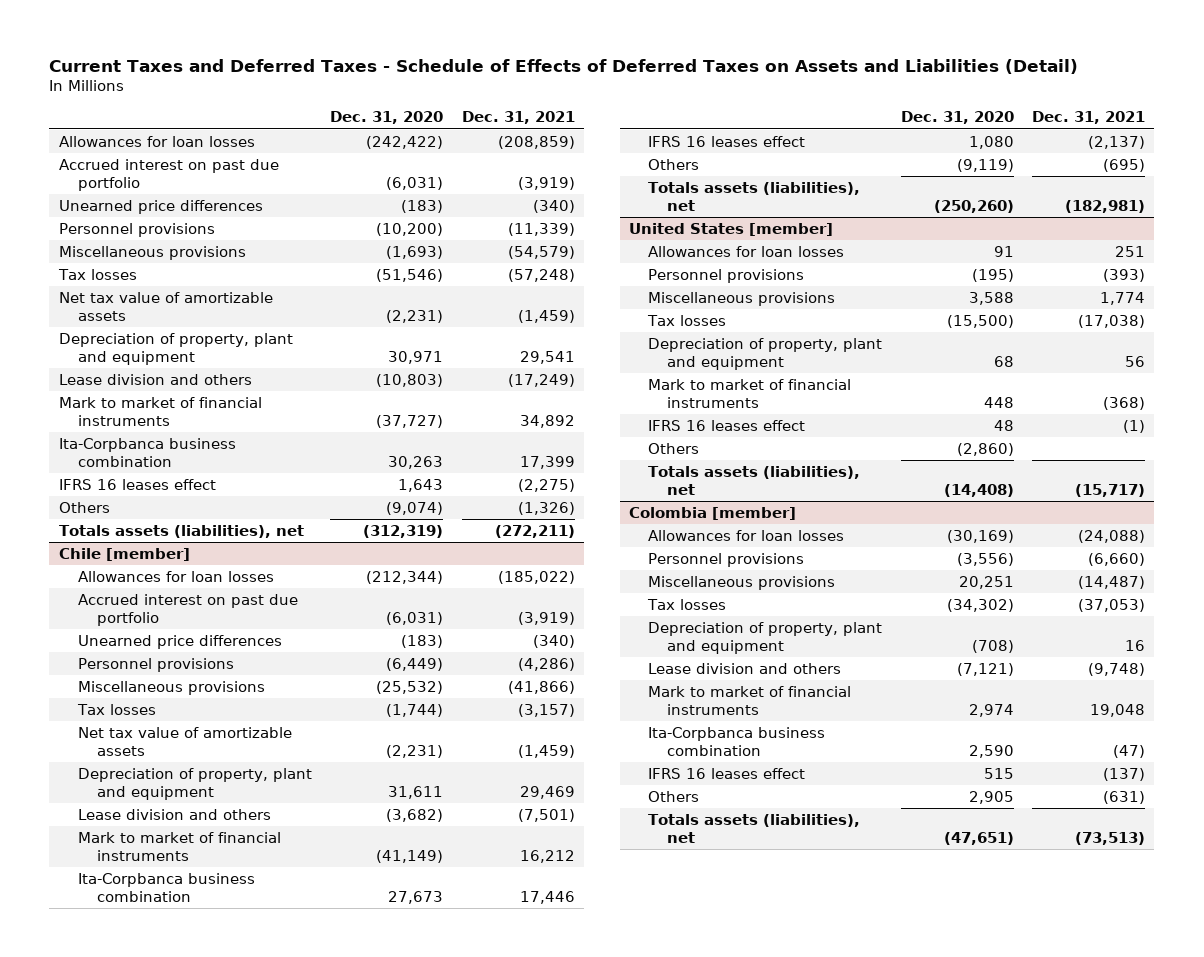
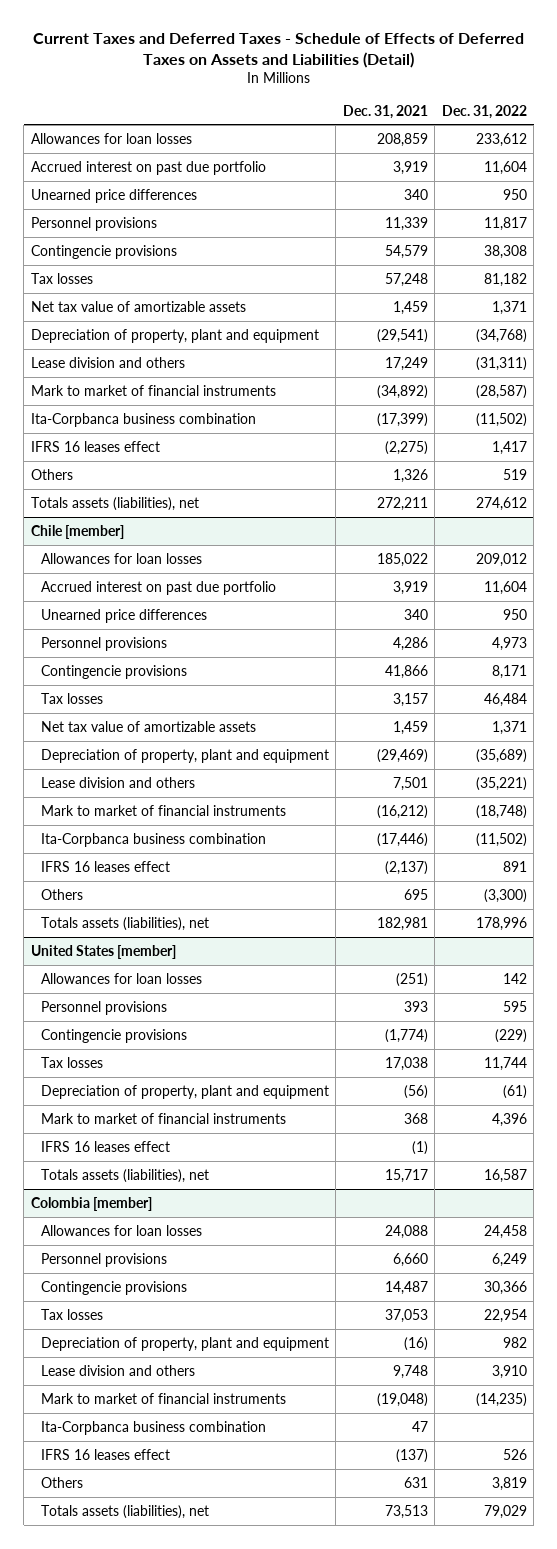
[330,111,444,125] Dec. 31, 2020 -> none
none -> [441,104,527,119] Dec. 31, 2022
[497,135,575,149] (208,859) -> [376,132,428,147] 208,859
[517,176,575,190] (3,919) -> [392,160,428,175] 3,919
[532,199,575,213] (340) -> [403,188,428,200] 340
[507,222,575,236] (11,339) -> [384,216,428,231] 11,339
[58,245,246,260] Miscellaneous provisions -> [30,244,177,259] Contingencie provisions
[507,245,575,259] (54,579) -> [384,244,428,259] 54,579
[507,268,575,282] (57,248) -> [384,272,428,287] 57,248
[517,309,575,323] (1,459) -> [392,300,428,315] 1,459
[519,350,575,364] 29,541 -> [376,328,428,343] (29,541)
[507,373,575,387] (17,249) -> [384,356,428,371] 17,249
[519,414,575,428] 34,892 -> [376,384,428,399] (34,892)
[519,455,575,469] 17,399 -> [376,412,428,427] (17,399)
[517,501,575,515] (1,326) -> [392,468,428,483] 1,326
[494,524,575,538] (272,211) -> [376,496,428,511] 272,211
[497,570,575,584] (185,022) -> [376,552,428,567] 185,022
[517,611,575,625] (3,919) -> [392,580,428,595] 3,919
[532,634,575,648] (340) -> [403,608,428,620] 340
[517,657,575,671] (4,286) -> [392,636,428,651] 4,286
[77,680,265,695] Miscellaneous provisions -> [40,664,187,679] Contingencie provisions
[507,680,575,694] (41,866) -> [384,664,428,679] 41,866
[517,703,575,717] (3,157) -> [392,692,428,707] 3,157
[517,744,575,758] (1,459) -> [392,720,428,735] 1,459
[519,785,575,799] 29,469 -> [376,748,428,763] (29,469)
[517,808,575,822] (7,501) -> [392,776,428,791] 7,501
[519,849,575,863] 16,212 -> [376,804,428,819] (16,212)
[519,890,575,904] 17,446 -> [376,832,428,847] (17,446)
[1103,158,1146,172] (695) -> [403,888,428,900] 695
[1065,199,1146,213] (182,981) -> [376,916,428,931] 182,981
[1115,245,1146,257] 251 -> [395,972,428,987] (251)
[1103,268,1146,282] (393) -> [403,1000,428,1012] 393
[648,291,836,306] Miscellaneous provisions -> [40,1028,187,1043] Contingencie provisions
[1100,291,1146,305] 1,774 -> [384,1028,428,1043] (1,774)
[1078,314,1146,328] (17,038) -> [384,1056,428,1071] 17,038
[1125,355,1146,367] 56 -> [403,1084,428,1099] (56)
[1103,396,1146,410] (368) -> [403,1112,428,1124] 368
[648,442,700,454] Others -> none
[1075,483,1146,497] (15,717) -> [384,1168,428,1183] 15,717
[1078,529,1146,543] (24,088) -> [384,1224,428,1239] 24,088
[1088,552,1146,566] (6,660) -> [392,1252,428,1267] 6,660
[648,575,836,590] Miscellaneous provisions -> [40,1280,187,1295] Contingencie provisions
[1078,575,1146,589] (14,487) -> [384,1280,428,1295] 14,487
[1078,598,1146,612] (37,053) -> [384,1308,428,1323] 37,053
[1125,639,1146,651] 16 -> [403,1336,428,1351] (16)
[1088,662,1146,676] (9,748) -> [392,1364,428,1379] 9,748
[1090,703,1146,717] 19,048 -> [376,1392,428,1407] (19,048)
[1113,744,1146,758] (47) -> [411,1420,428,1432] 47
[1103,790,1146,804] (631) -> [403,1476,428,1488] 631
[1075,831,1146,845] (73,513) -> [384,1504,428,1519] 73,513

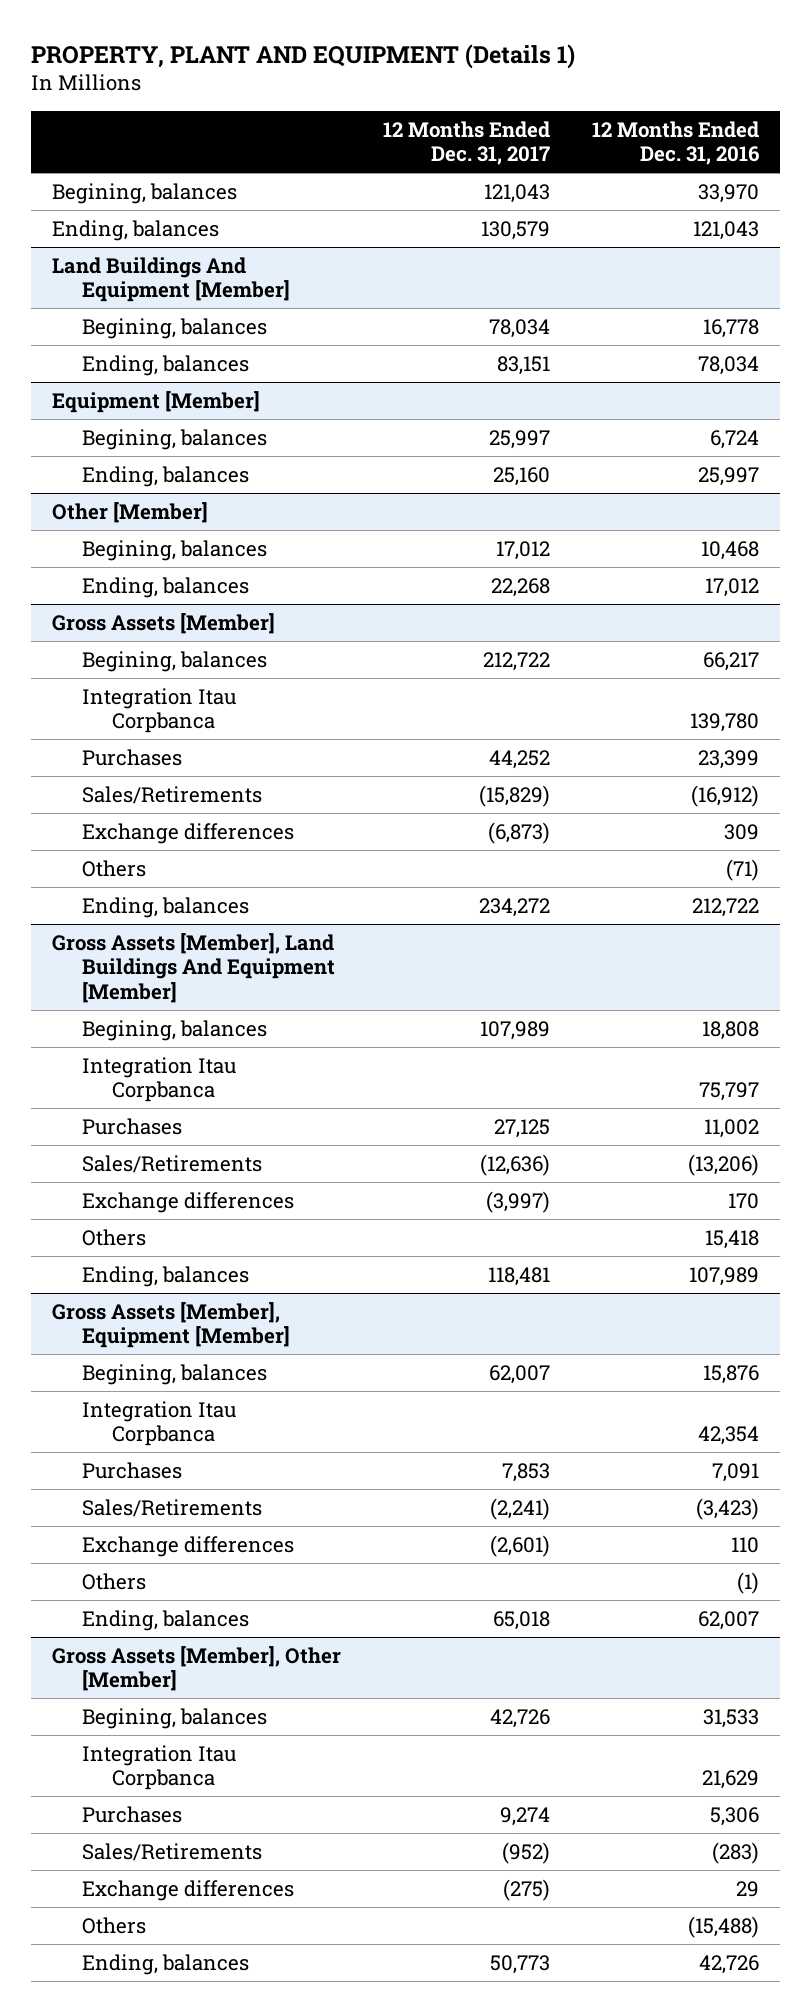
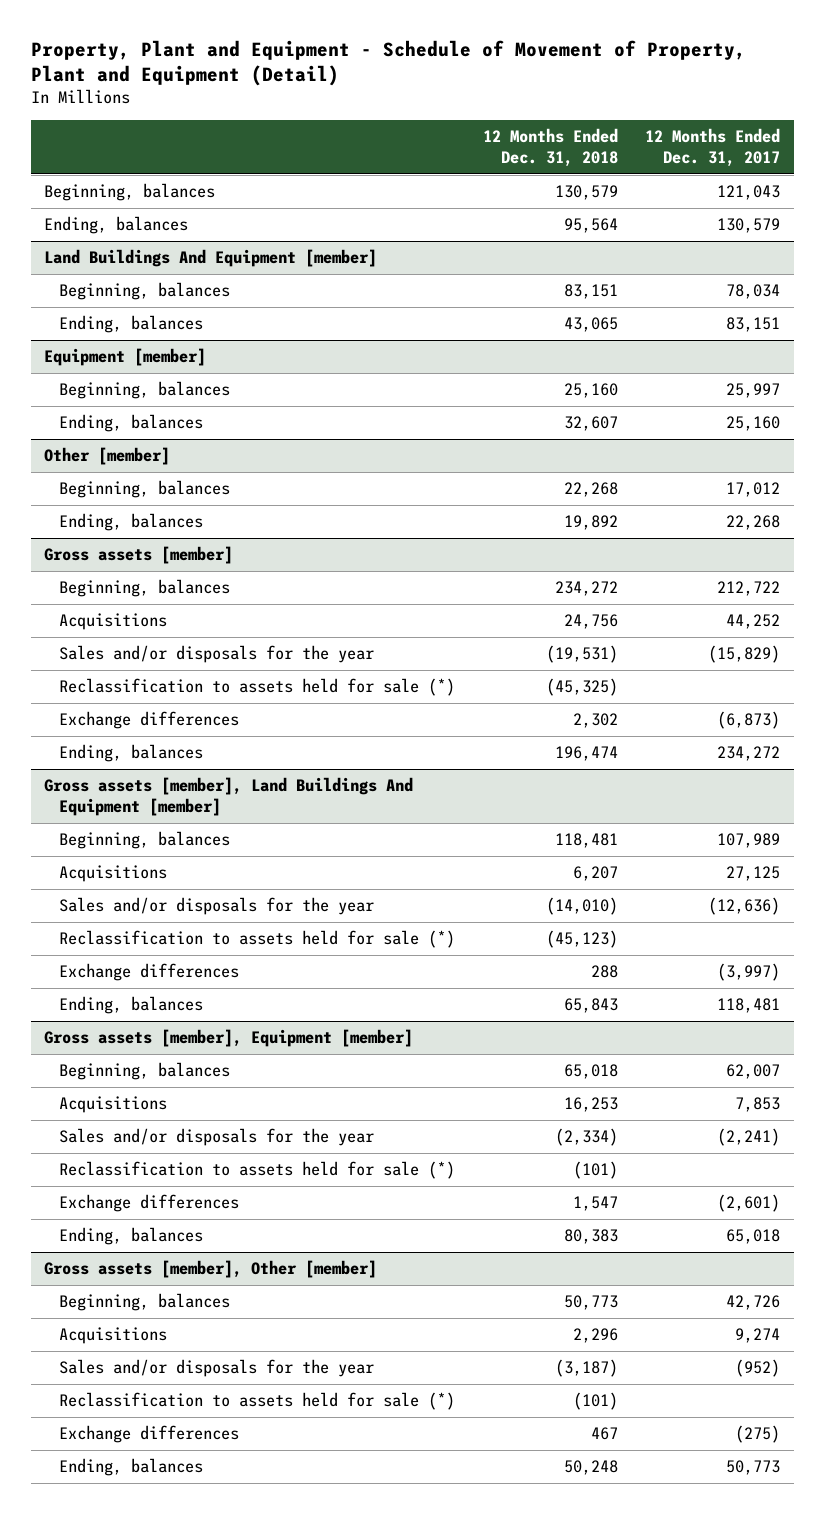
[30,43,575,69] PROPERTY, PLANT AND EQUIPMENT (Details 1) -> [30,39,746,87] Property, Plant and Equipment - Schedule of Movement of Property, Plant and Equipment (Detail)
[591,120,760,166] 12 Months Ended Dec. 31, 2016 -> none
none -> [482,127,618,167] 12 Months Ended Dec. 31, 2018
[51,182,237,204] Begining, balances -> [44,183,216,202] Beginning, balances
[51,256,290,303] Land Buildings And Equipment [Member] -> [44,249,378,268] Land Buildings And Equipment [member]
[81,317,267,339] Begining, balances -> [59,282,231,301] Beginning, balances
[51,390,260,413] Equipment [Member] -> [44,348,207,367] Equipment [member]
[81,428,267,450] Begining, balances -> [59,381,231,400] Beginning, balances
[51,501,208,523] Other [Member] -> [44,447,171,466] Other [member]
[81,539,267,561] Begining, balances -> [59,480,231,499] Beginning, balances
[81,687,236,734] Integration Itau Corpbanca -> none
[51,612,275,634] Gross Assets [Member] -> [44,546,234,565] Gross assets [member]
[81,650,267,672] Begining, balances -> [59,579,231,598] Beginning, balances
[81,748,182,766] Purchases -> [59,613,168,631] Acquisitions
[81,785,262,804] Sales/Retirements -> [59,645,375,664] Sales and/or disposals for the year
none -> [59,678,456,697] Reclassification to assets held for sale (*)
[81,859,146,877] Others -> none
[81,1056,236,1103] Integration Itau Corpbanca -> none
[51,932,335,1003] Gross Assets [Member], Land Buildings And Equipment [Member] -> [44,777,414,817] Gross assets [member], Land Buildings And Equipment [member]
[81,1019,267,1041] Begining, balances -> [59,831,231,850] Beginning, balances
[81,1117,182,1135] Purchases -> [59,865,168,883] Acquisitions
[81,1154,262,1173] Sales/Retirements -> [59,897,375,916] Sales and/or disposals for the year
none -> [59,930,456,949] Reclassification to assets held for sale (*)
[81,1228,146,1246] Others -> none
[81,1400,236,1447] Integration Itau Corpbanca -> none
[51,1301,290,1349] Gross Assets [Member], Equipment [Member] -> [44,1029,414,1048] Gross assets [member], Equipment [member]
[81,1363,267,1385] Begining, balances -> [59,1062,231,1081] Beginning, balances
[81,1461,182,1479] Purchases -> [59,1096,168,1114] Acquisitions
[81,1498,262,1517] Sales/Retirements -> [59,1128,375,1147] Sales and/or disposals for the year
none -> [59,1161,456,1180] Reclassification to assets held for sale (*)
[81,1572,146,1590] Others -> none
[81,1744,236,1791] Integration Itau Corpbanca -> none
[51,1645,341,1692] Gross Assets [Member], Other [Member] -> [44,1260,378,1279] Gross assets [member], Other [member]
[81,1707,267,1729] Begining, balances -> [59,1293,231,1312] Beginning, balances
[81,1805,182,1823] Purchases -> [59,1327,168,1345] Acquisitions
[81,1842,262,1861] Sales/Retirements -> [59,1359,375,1378] Sales and/or disposals for the year
none -> [59,1392,456,1411] Reclassification to assets held for sale (*)
[81,1916,146,1934] Others -> none

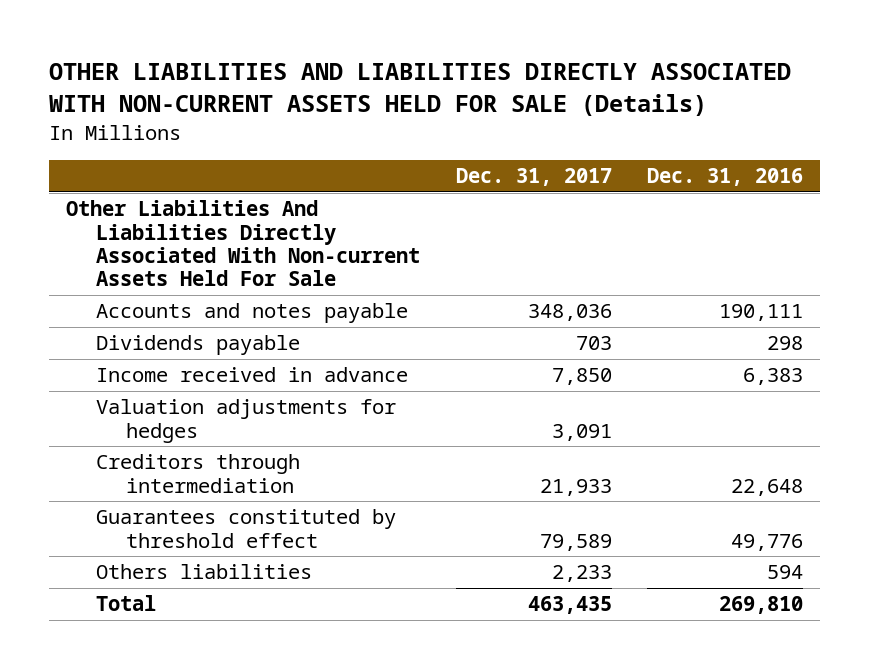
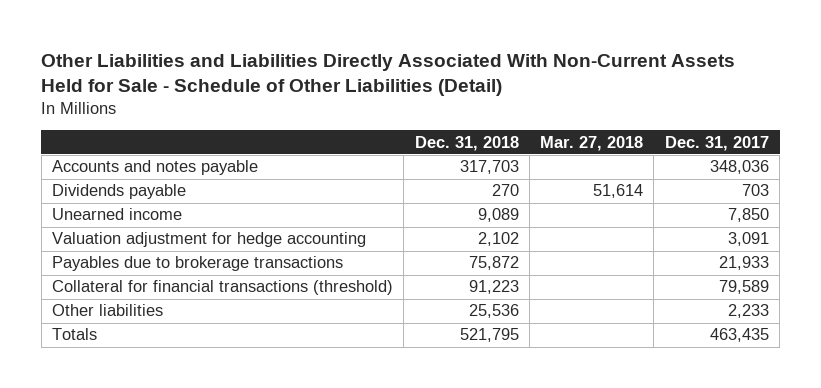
[48,63,791,117] OTHER LIABILITIES AND LIABILITIES DIRECTLY ASSOCIATED WITH NON-CURRENT ASSETS HELD FOR SALE (Details) -> [41,53,736,96] Other Liabilities and Liabilities Directly Associated With Non-Current Assets Held for Sale - Schedule of Other Liabilities (Detail)
[646,168,803,187] Dec. 31, 2016 -> none
none -> [414,135,519,151] Dec. 31, 2018
none -> [540,135,644,151] Mar. 27, 2018
[66,200,421,287] Other Liabilities And Liabilities Directly Associated With Non-current Assets Held For Sale -> none
[96,367,409,383] Income received in advance -> [51,208,182,221] Unearned income
[96,399,397,443] Valuation adjustments for hedges -> [51,232,366,248] Valuation adjustment for hedge accounting
[96,454,301,493] Creditors through intermediation -> [51,256,343,272] Payables due to brokerage transactions
[96,509,397,548] Guarantees constituted by threshold effect -> [51,280,393,296] Collateral for financial transactions (threshold)
[96,564,313,580] Others liabilities -> [51,304,163,317] Other liabilities
[96,595,157,612] Total -> [51,328,97,341] Totals

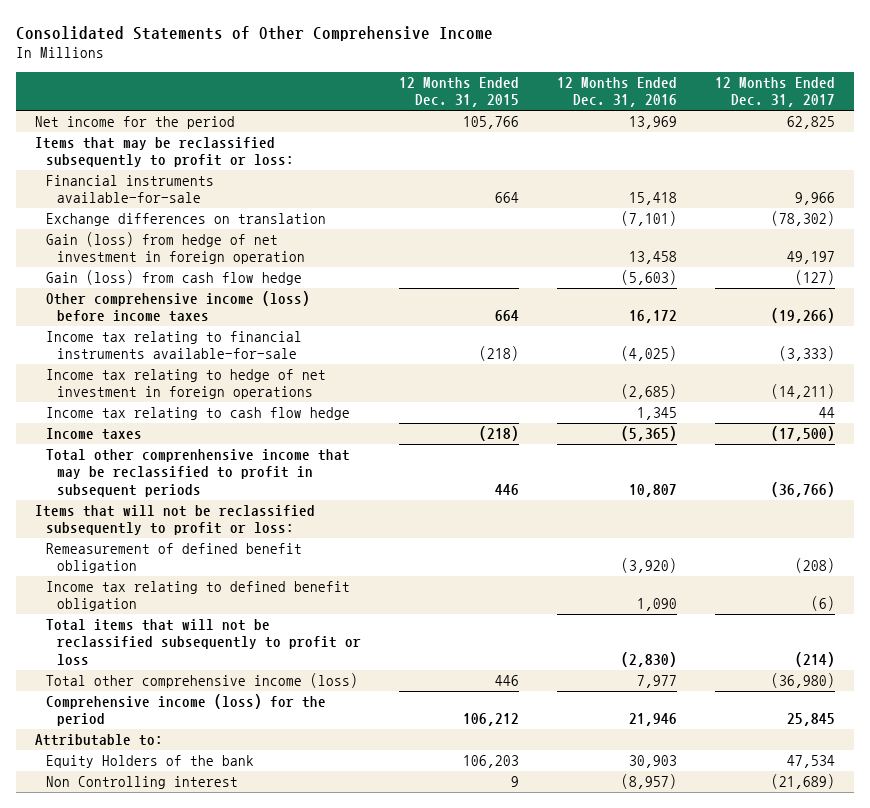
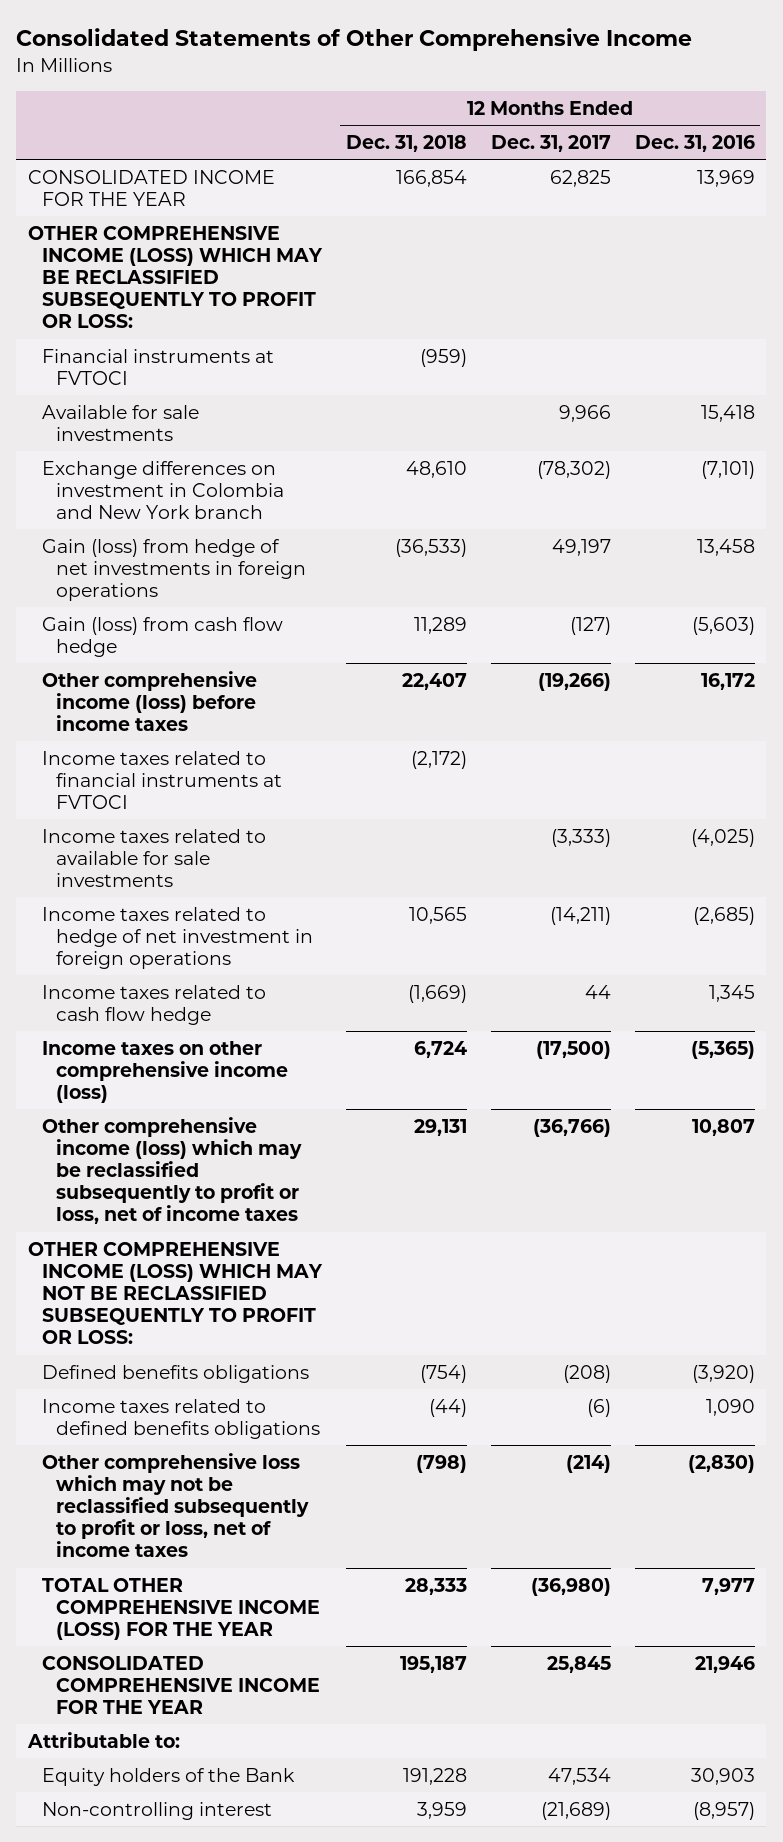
[398,76,519,108] 12 Months Ended Dec. 31, 2015 -> none
none -> [345,134,467,152] Dec. 31, 2018
[35,116,236,130] Net income for the period -> [28,169,276,206] CONSOLIDATED INCOME FOR THE YEAR
[35,137,294,168] Items that may be reclassified subsequently to profit or loss: -> [28,225,324,329] OTHER COMPREHENSIVE INCOME (LOSS) WHICH MAY BE RECLASSIFIED SUBSEQUENTLY TO PROFIT OR LOSS:
none -> [42,348,275,385] Financial instruments at FVTOCI
[45,175,214,204] Financial instruments available-for-sale -> [42,404,200,441] Available for sale investments
[45,213,326,227] Exchange differences on translation -> [42,460,285,519] Exchange differences on investment in Colombia and New York branch
[45,232,305,265] Gain (loss) from hedge of net investment in foreign operation -> [42,538,307,601] Gain (loss) from hedge of net investments in foreign operations
none -> [42,750,283,809] Income taxes related to financial instruments at FVTOCI
[45,331,302,360] Income tax relating to financial instruments available-for-sale -> [42,828,267,887] Income taxes related to available for sale investments
[45,369,326,400] Income tax relating to hedge of net investment in foreign operations -> [42,906,314,969] Income taxes related to hedge of net investment in foreign operations
[45,407,350,421] Income tax relating to cash flow hedge -> [42,984,267,1025] Income taxes related to cash flow hedge
[45,428,142,441] Income taxes -> [42,1040,289,1103] Income taxes on other comprehensive income (loss)
[45,449,350,497] Total other comprenhensive income that may be reclassified to profit in subsequent periods -> [42,1116,303,1225] Other comprehensive income (loss) which may be reclassified subsequently to profit or loss, net of income taxes
[35,505,316,536] Items that will not be reclassified subsequently to profit or loss: -> [28,1241,324,1345] OTHER COMPREHENSIVE INCOME (LOSS) WHICH MAY NOT BE RECLASSIFIED SUBSEQUENTLY TO PROFIT OR LOSS:
[45,543,302,574] Remeasurement of defined benefit obligation -> [42,1364,310,1383] Defined benefits obligations
[45,581,350,612] Income tax relating to defined benefit obligation -> [42,1398,321,1439] Income taxes related to defined benefits obligations
[45,619,361,665] Total items that will not be reclassified subsequently to profit or loss -> [42,1452,310,1558] Other comprehensive loss which may not be reclassified subsequently to profit or loss, net of income taxes
[45,673,358,689] Total other comprehensive income (loss) -> [42,1577,321,1640] TOTAL OTHER COMPREHENSIVE INCOME (LOSS) FOR THE YEAR
[45,694,326,727] Comprehensive income (loss) for the period -> [42,1655,321,1714] CONSOLIDATED COMPREHENSIVE INCOME FOR THE YEAR
[45,755,254,769] Equity Holders of the bank -> [42,1767,296,1786] Equity holders of the Bank
[45,776,238,790] Non Controlling interest -> [42,1801,273,1820] Non-controlling interest

